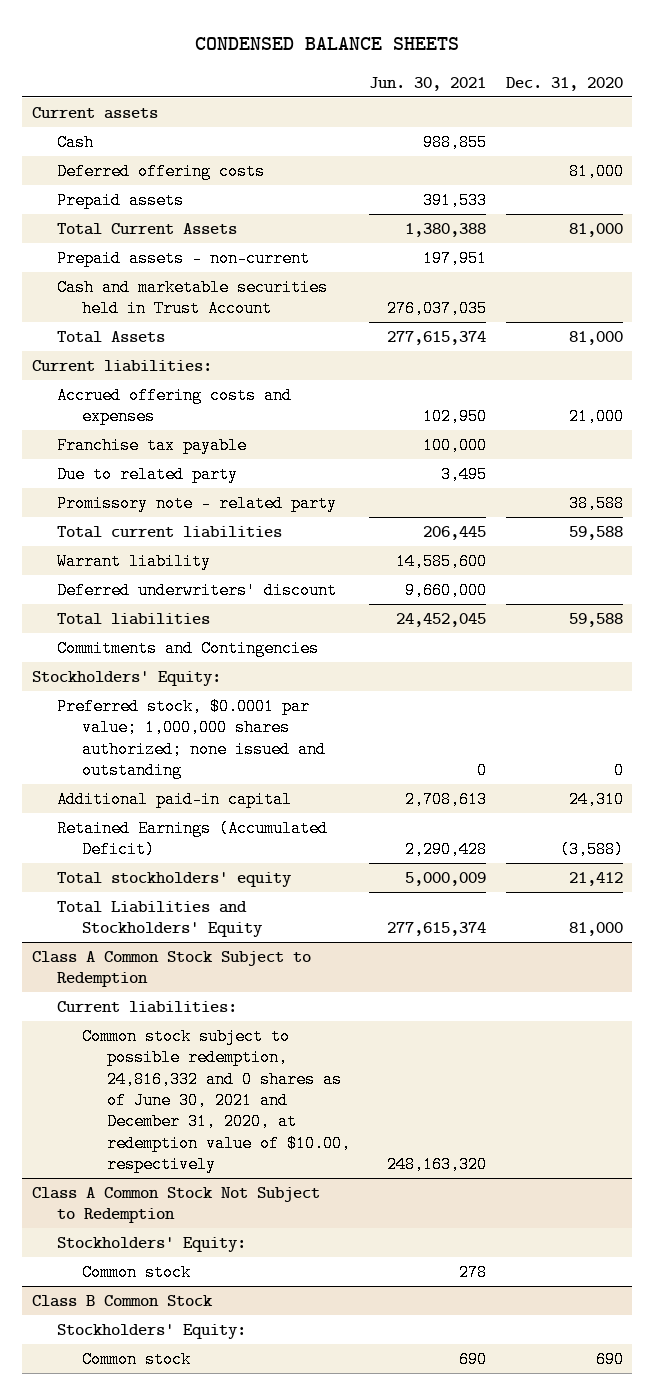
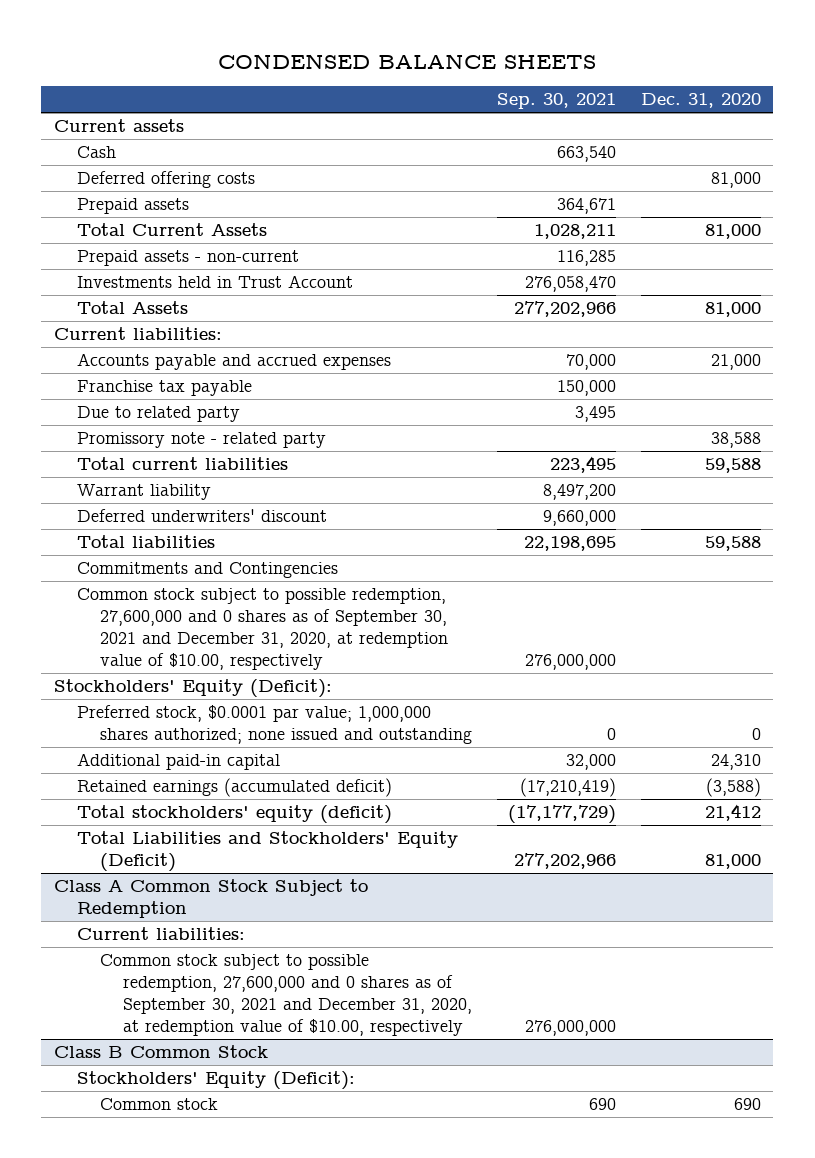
[369,76,487,91] Jun. 30, 2021 -> none
none -> [496,93,616,110] Sep. 30, 2021
[56,278,328,318] Cash and marketable securities held in Trust Account -> [76,275,353,289] Investments held in Trust Account
[56,386,292,426] Accrued offering costs and expenses -> none
none -> [76,353,391,371] Accounts payable and accrued expenses
none -> [76,588,448,670] Common stock subject to possible redemption, 27,600,000 and 0 shares as of September 30, 2021 and December 31, 2020, at redemption value of $10.00, respectively
[31,670,221,686] Stockholders' Equity: -> [53,679,332,699] Stockholders' Equity (Deficit):
[56,819,328,859] Retained Earnings (Accumulated Deficit) -> [76,778,392,798] Retained earnings (accumulated deficit)
[56,871,292,887] Total stockholders' equity -> [76,805,392,825] Total stockholders' equity (deficit)
[56,900,263,938] Total Liabilities and Stockholders' Equity -> [76,831,458,873] Total Liabilities and Stockholders' Equity (Deficit)
[31,1186,320,1224] Class A Common Stock Not Subject to Redemption -> none
[56,1236,246,1252] Stockholders' Equity: -> none
[81,1263,191,1281] Common stock -> none
[81,1027,351,1174] Common stock subject to possible redemption, 24,816,332 and 0 shares as of June 30, 2021 and December 31, 2020, at redemption value of $10.00, respectively -> [99,954,472,1036] Common stock subject to possible redemption, 27,600,000 and 0 shares as of September 30, 2021 and December 31, 2020, at redemption value of $10.00, respectively
[56,1323,246,1339] Stockholders' Equity: -> [76,1071,355,1091] Stockholders' Equity (Deficit):

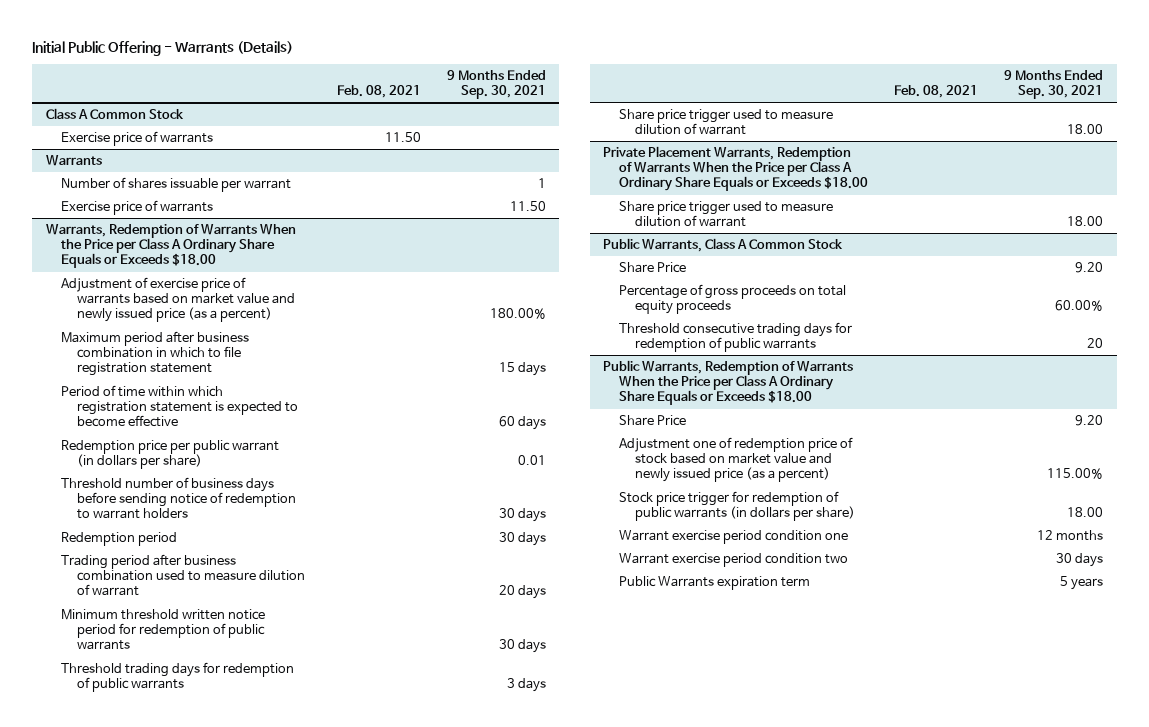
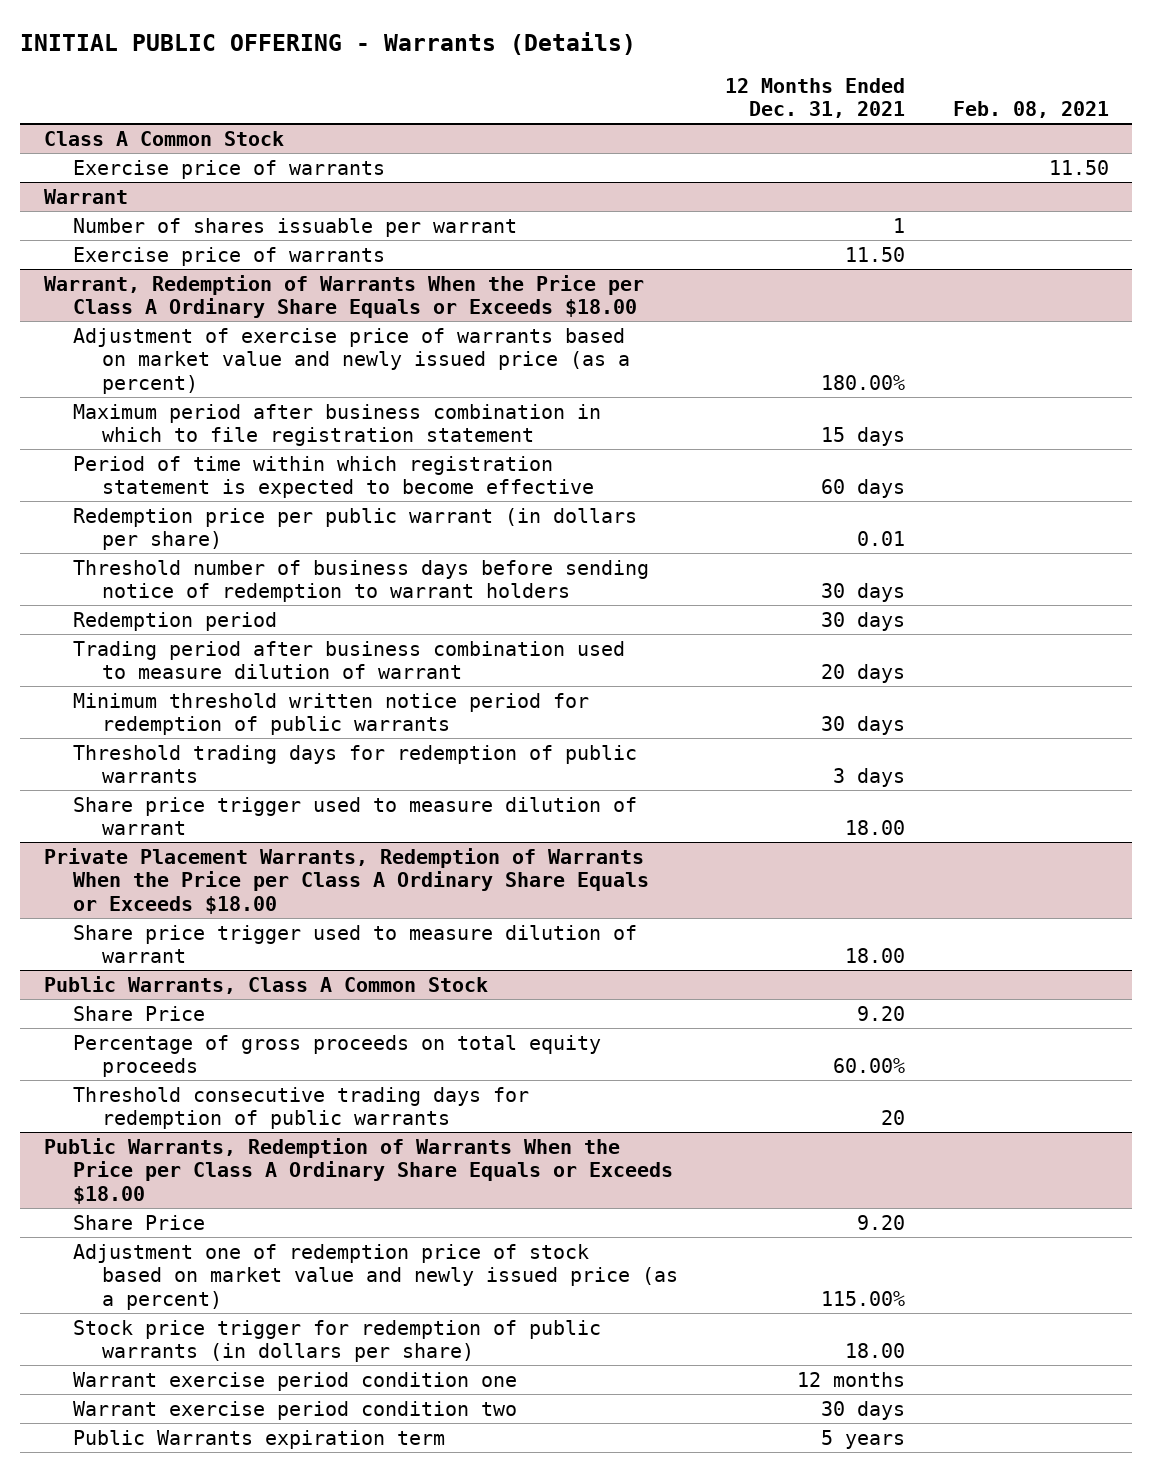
[32,40,294,56] Initial Public Offering - Warrants (Details) -> [20,32,637,56] INITIAL PUBLIC OFFERING - Warrants (Details)
[447,69,547,100] 9 Months Ended Sep. 30, 2021 -> none
none -> [725,77,906,119] 12 Months Ended Dec. 31, 2021
[45,155,102,167] Warrants -> [44,188,129,204] Warrant
[45,224,296,269] Warrants, Redemption of Warrants When the Price per Class A Ordinary Share Equals or Exceeds $18.00 -> [44,274,645,319] Warrant, Redemption of Warrants When the Price per Class A Ordinary Share Equals or Exceeds $18.00

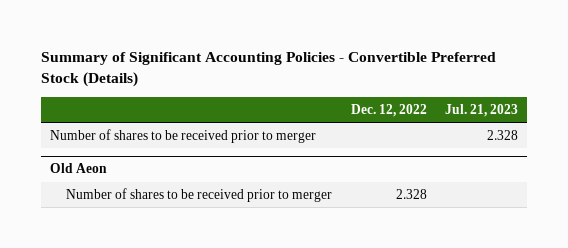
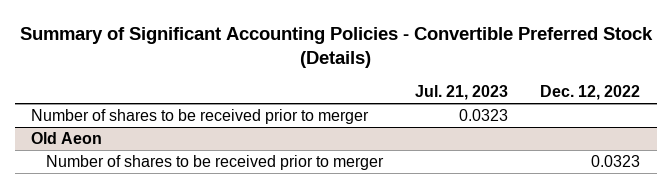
[486,130,518,141] 2.328 -> [458,109,508,122] 0.0323
[395,189,427,200] 2.328 -> [591,155,641,168] 0.0323

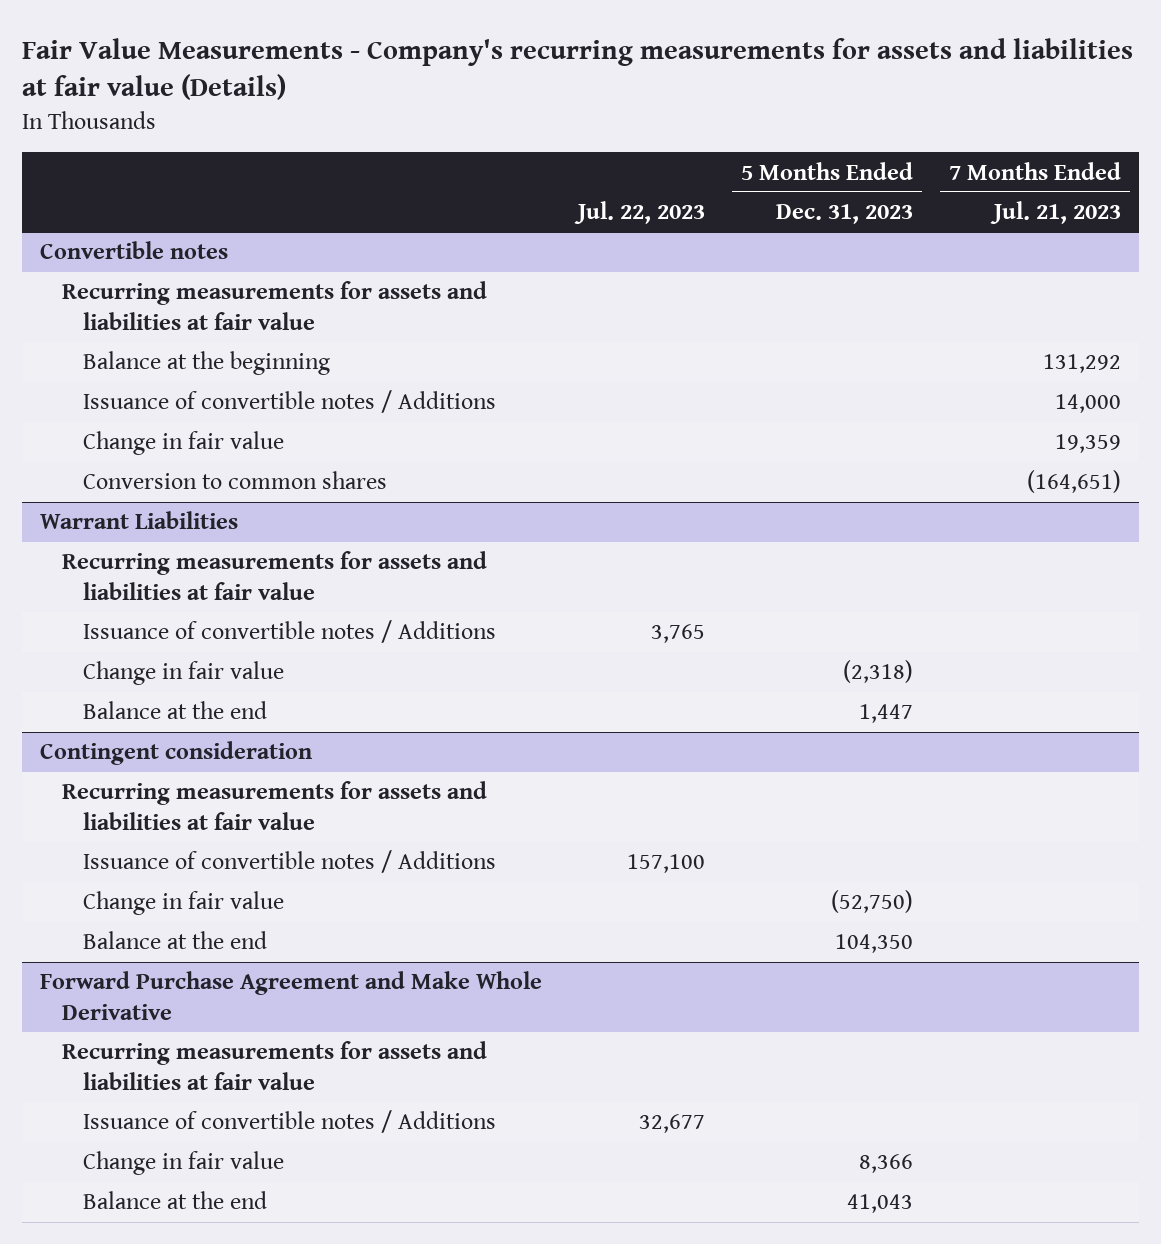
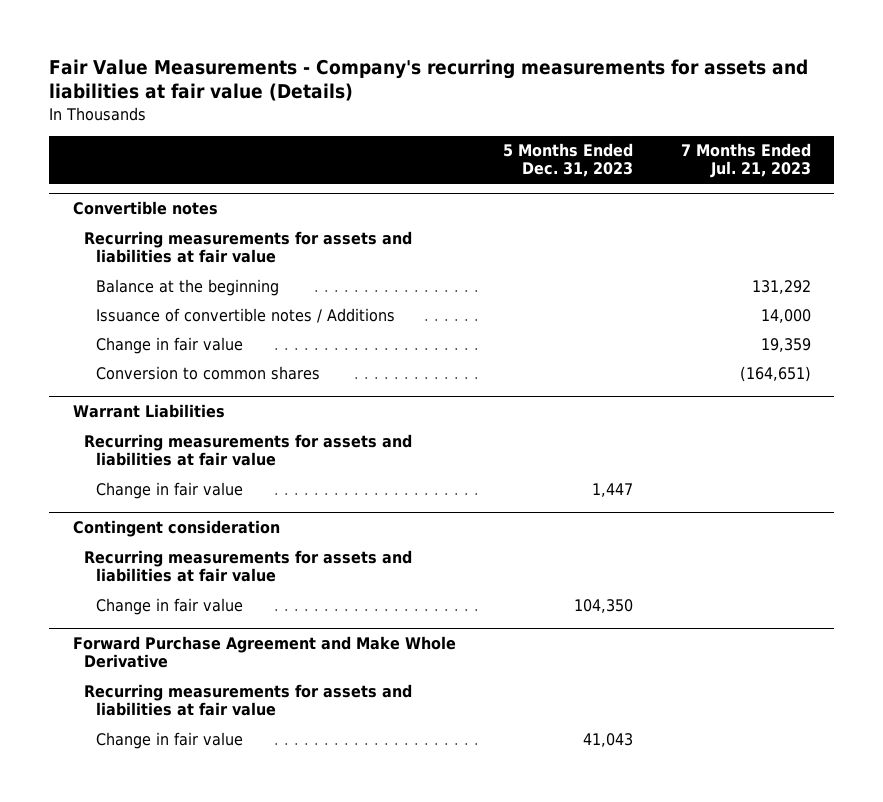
[574,201,706,225] Jul. 22, 2023 -> none
[83,620,497,644] Issuance of convertible notes / Additions -> none
[83,701,268,720] Balance at the end -> none
[843,660,914,684] (2,318) -> [592,482,634,497] 1,447
[83,850,497,874] Issuance of convertible notes / Additions -> none
[83,931,268,950] Balance at the end -> none
[831,890,914,914] (52,750) -> [574,598,634,613] 104,350
[83,1110,497,1134] Issuance of convertible notes / Additions -> none
[83,1191,268,1210] Balance at the end -> none
[859,1154,914,1174] 8,366 -> [583,732,634,747] 41,043

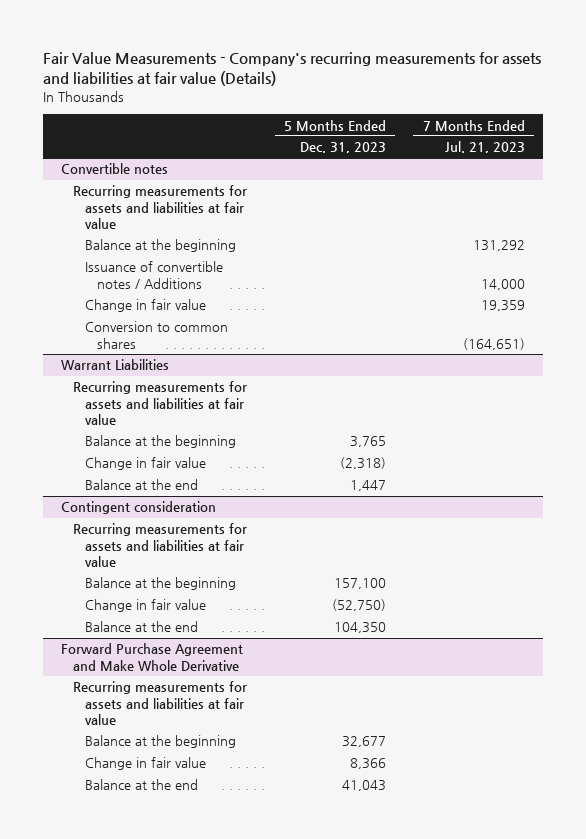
none -> [85,435,237,449] Balance at the beginning
[592,482,634,497] 1,447 -> [339,457,386,470] (2,318)
none -> [85,479,199,491] Balance at the end
none -> [85,577,237,591] Balance at the beginning
[574,598,634,613] 104,350 -> [331,599,386,612] (52,750)
none -> [85,621,199,633] Balance at the end
none -> [85,735,237,749] Balance at the beginning
[583,732,634,747] 41,043 -> [349,758,386,770] 8,366
none -> [85,779,199,791] Balance at the end

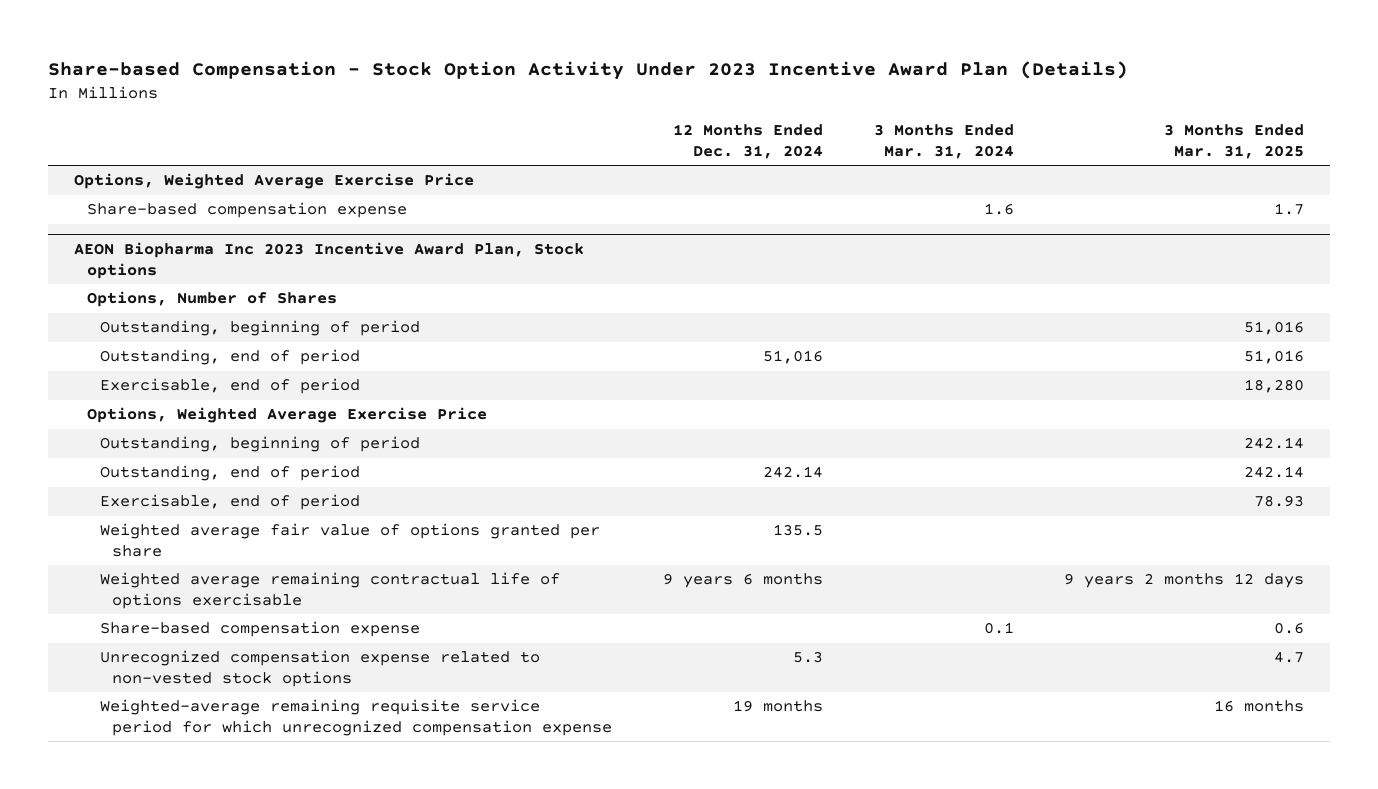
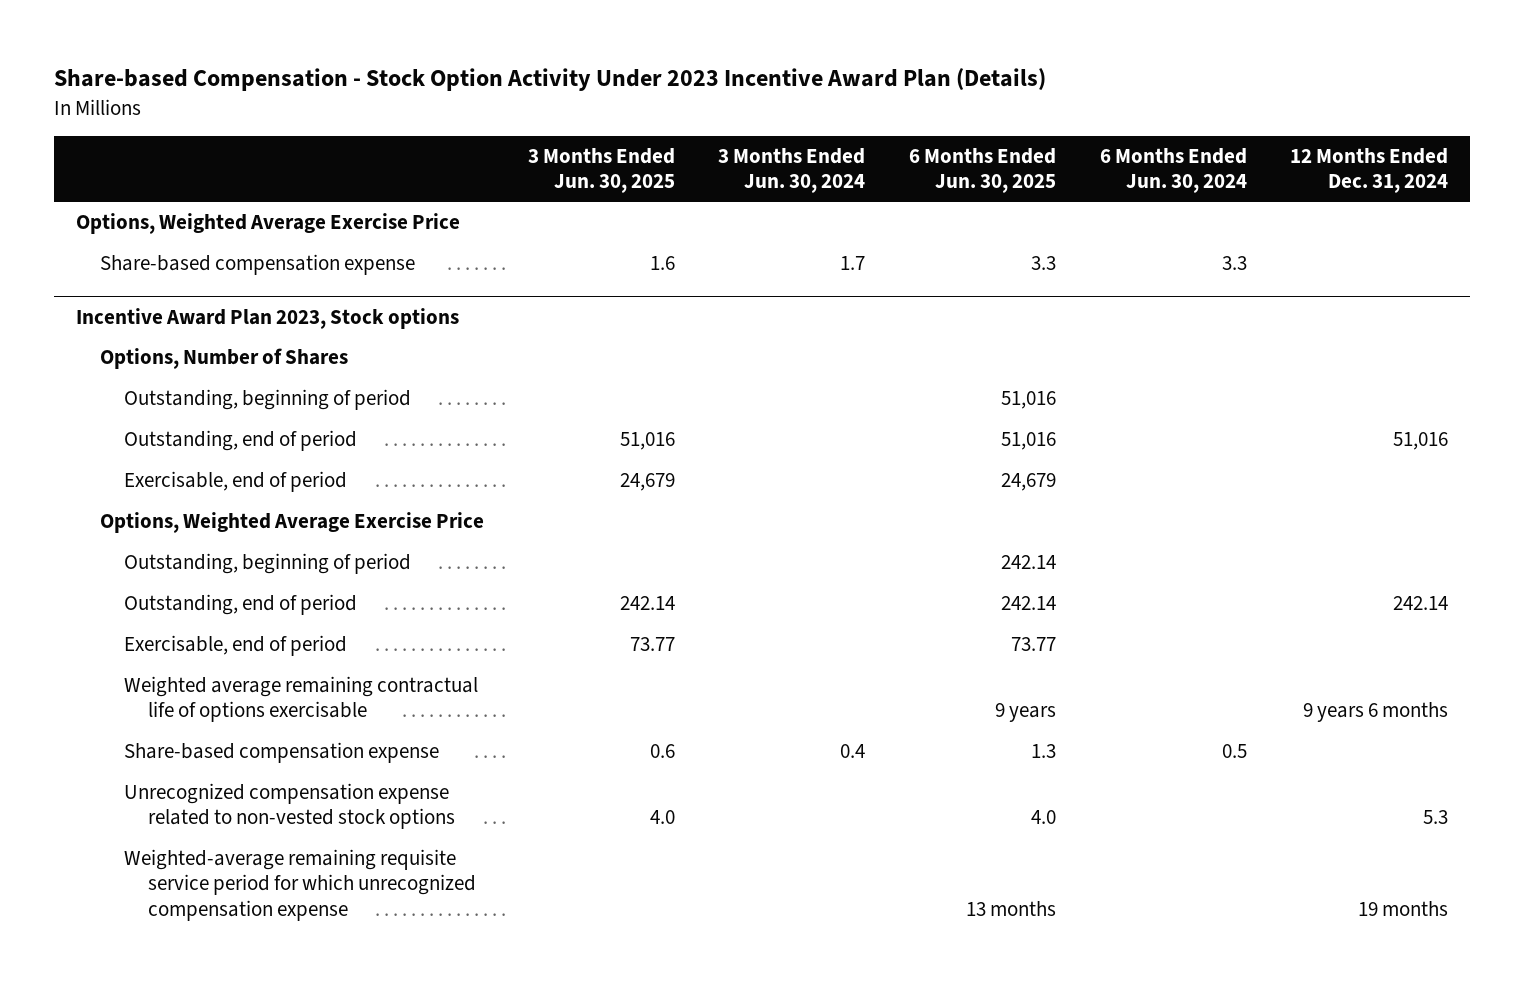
[873,123,1014,159] 3 Months Ended Mar. 31, 2024 -> none
[1164,123,1305,159] 3 Months Ended Mar. 31, 2025 -> none
none -> [527,147,675,194] 3 Months Ended Jun. 30, 2025
none -> [718,147,866,194] 3 Months Ended Jun. 30, 2024
none -> [908,147,1056,194] 6 Months Ended Jun. 30, 2025
none -> [1099,147,1247,194] 6 Months Ended Jun. 30, 2024
[73,241,584,279] AEON Biopharma Inc 2023 Incentive Award Plan, Stock options -> [75,307,459,329] Incentive Award Plan 2023, Stock options
[99,523,600,558] Weighted average fair value of options granted per share -> none

